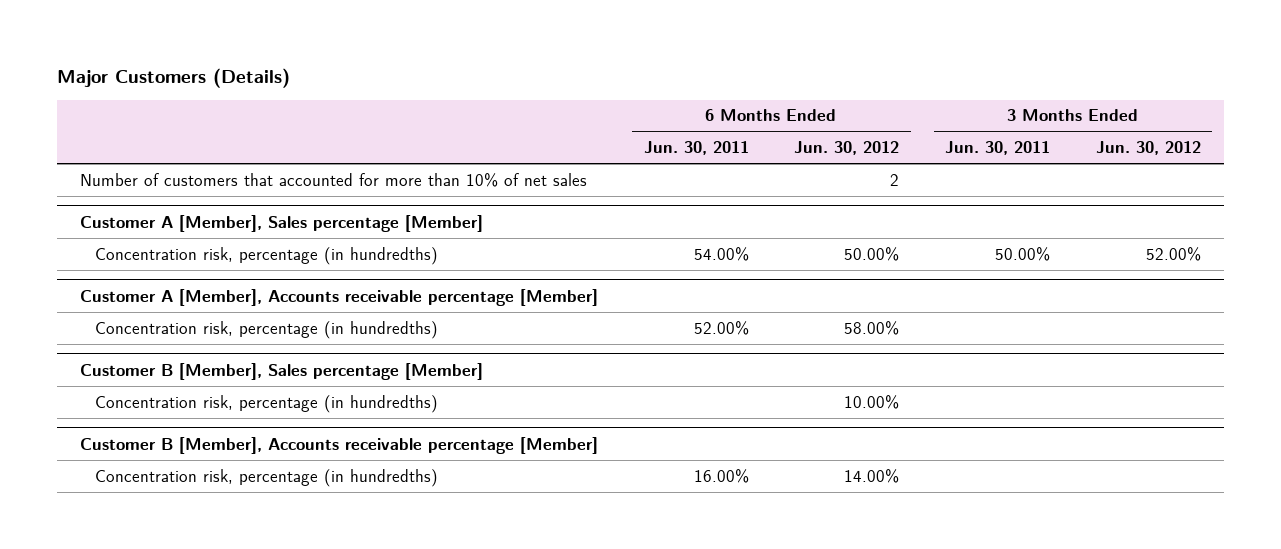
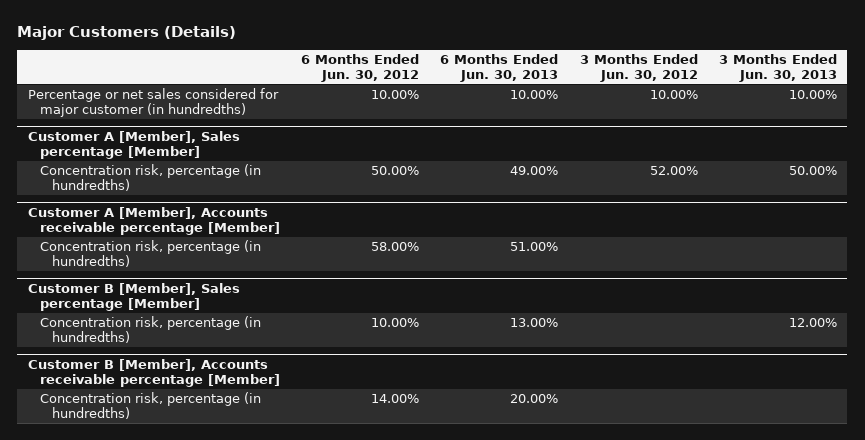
[643,141,749,156] Jun. 30, 2011 -> none
[945,141,1051,156] Jun. 30, 2011 -> none
none -> [440,53,559,82] 6 Months Ended Jun. 30, 2013
none -> [718,53,837,82] 3 Months Ended Jun. 30, 2013
[79,172,587,187] Number of customers that accounted for more than 10% of net sales -> none
none -> [28,88,280,118] Percentage or net sales considered for major customer (in hundredths)

